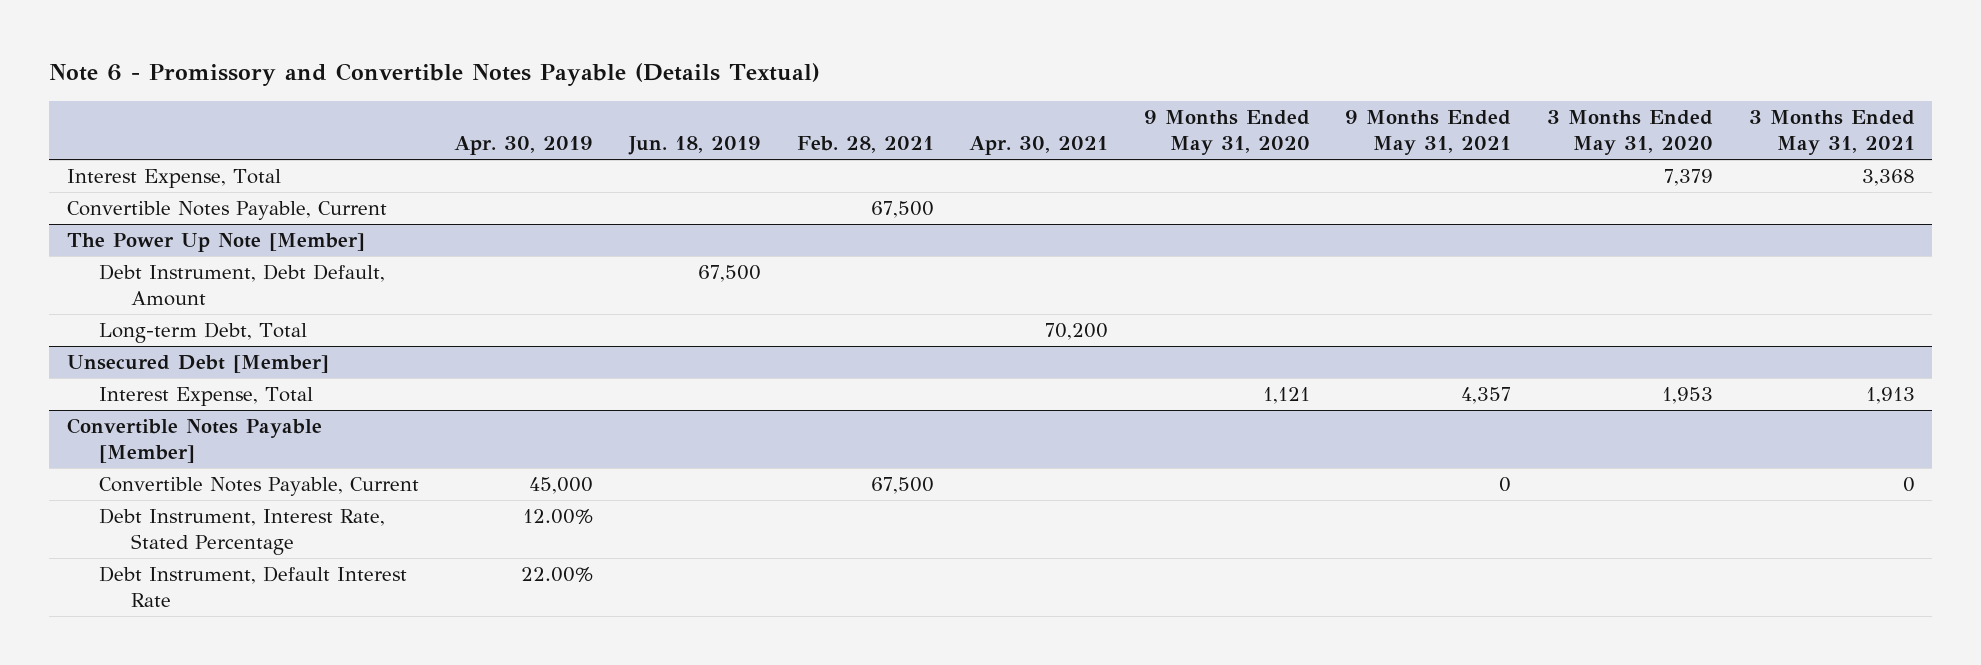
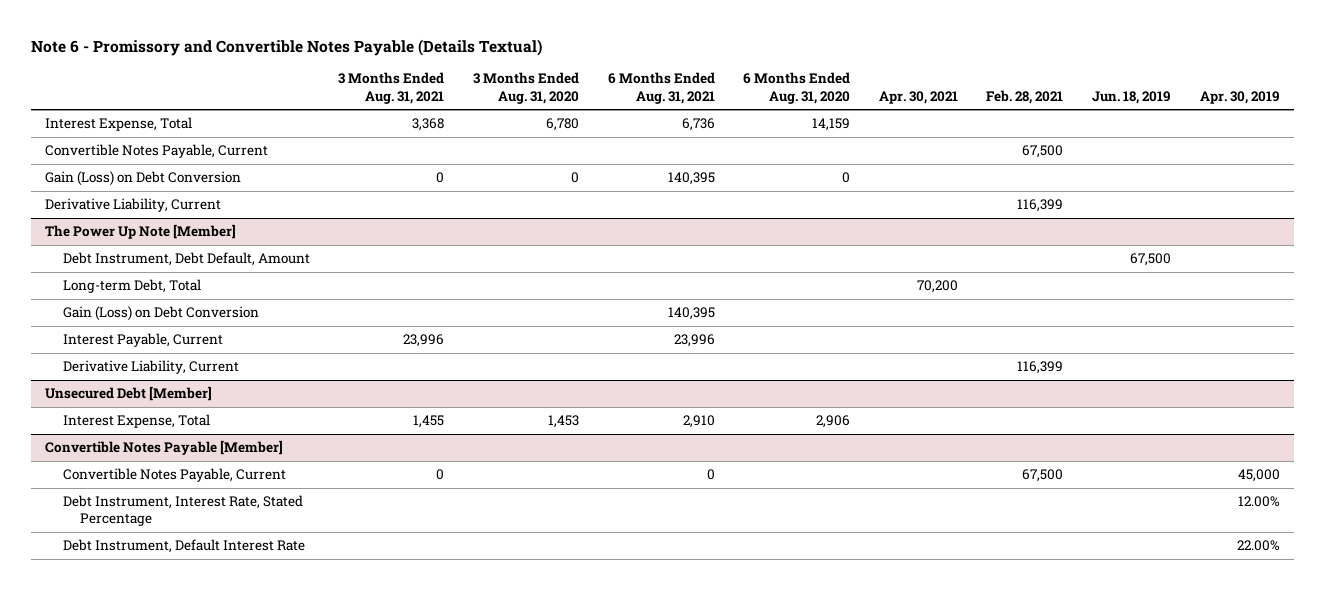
[1143,109,1310,156] 9 Months Ended May 31, 2020 -> none
[1345,109,1512,156] 9 Months Ended May 31, 2021 -> none
[1546,109,1713,156] 3 Months Ended May 31, 2020 -> none
[1748,109,1915,156] 3 Months Ended May 31, 2021 -> none
none -> [338,72,445,104] 3 Months Ended Aug. 31, 2021
none -> [472,72,579,104] 3 Months Ended Aug. 31, 2020
none -> [607,72,715,104] 6 Months Ended Aug. 31, 2021
none -> [743,72,851,104] 6 Months Ended Aug. 31, 2020
none -> [45,171,242,187] Gain (Loss) on Debt Conversion
none -> [45,198,222,213] Derivative Liability, Current
none -> [62,306,259,322] Gain (Loss) on Debt Conversion
none -> [62,333,223,348] Interest Payable, Current
none -> [62,360,239,375] Derivative Liability, Current

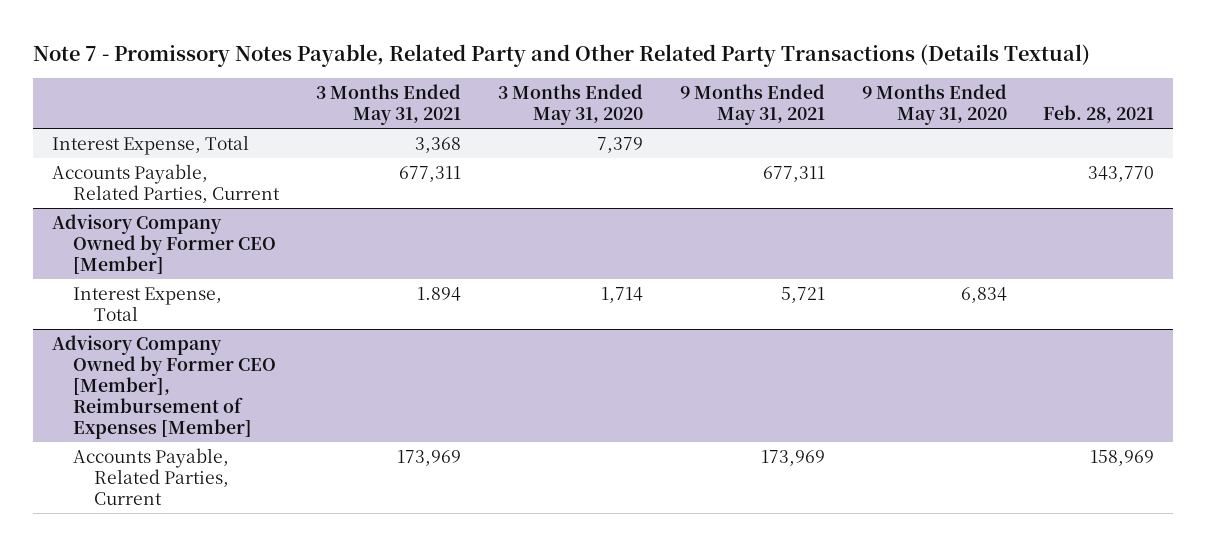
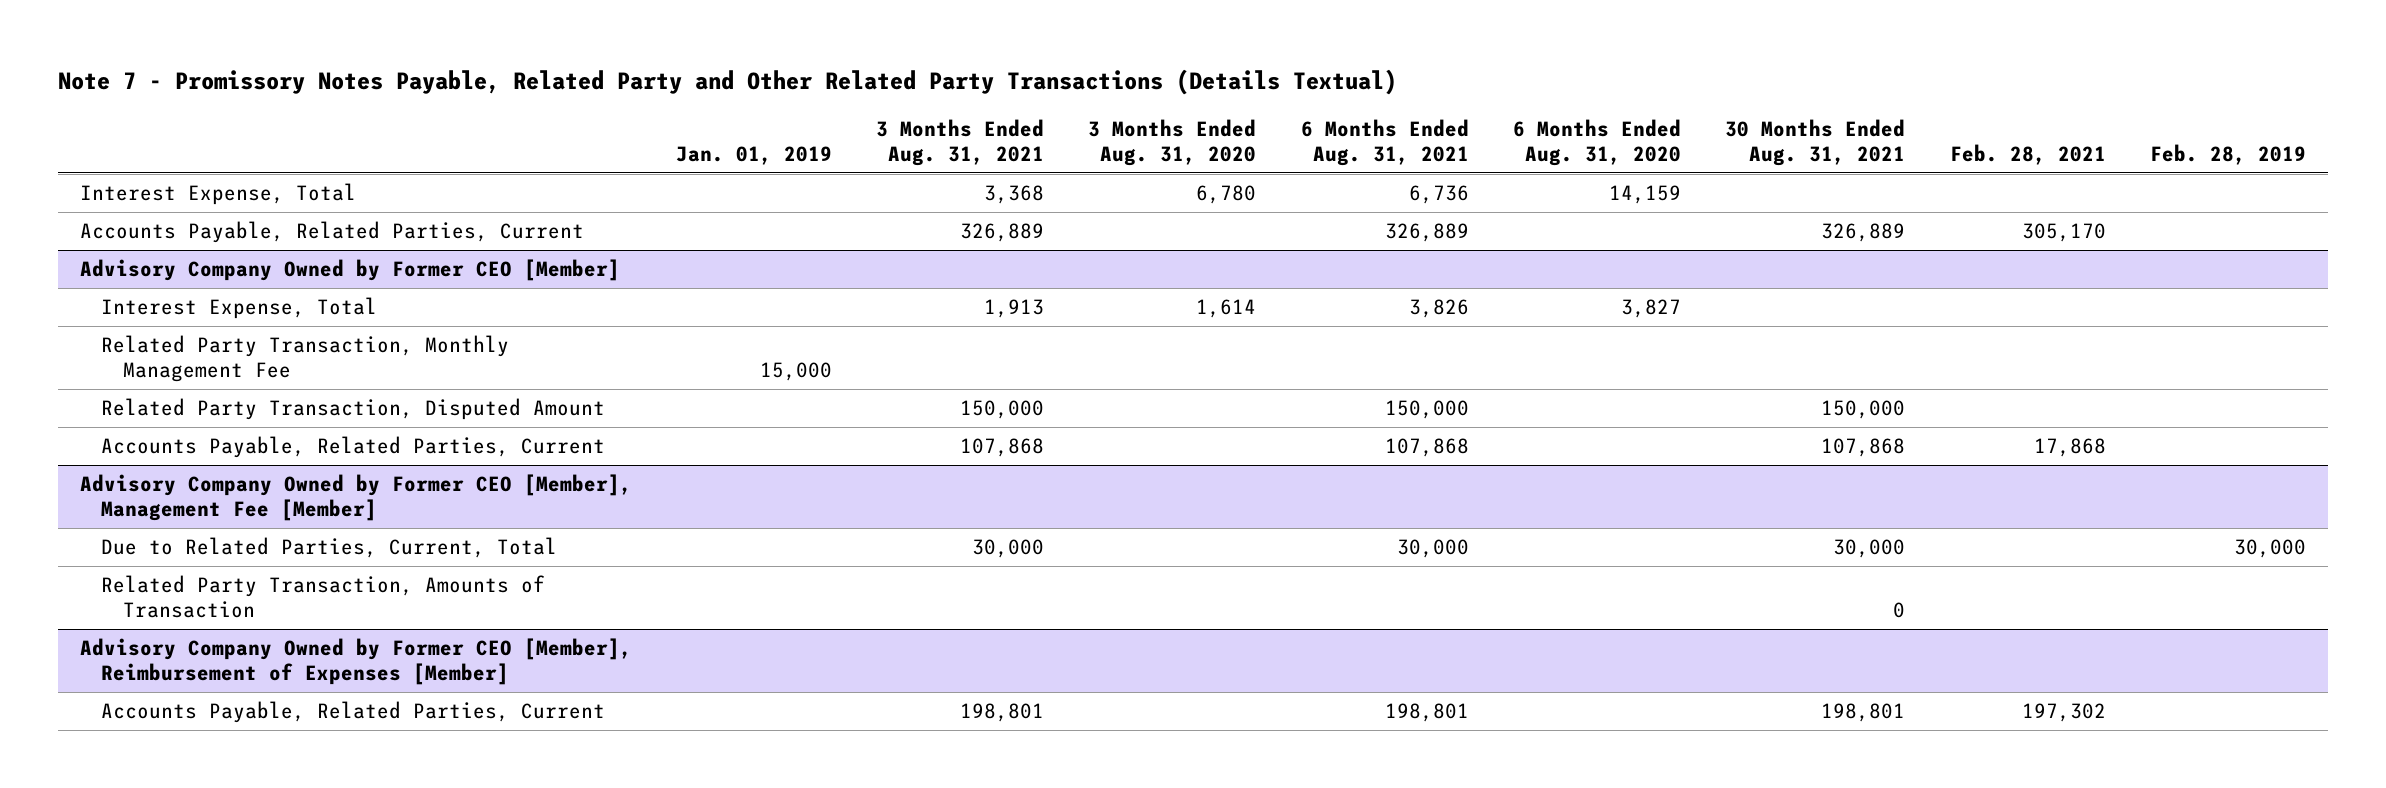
[315,84,461,126] 3 Months Ended May 31, 2021 -> none
[497,84,643,126] 3 Months Ended May 31, 2020 -> none
[679,84,825,126] 9 Months Ended May 31, 2021 -> none
[861,84,1007,126] 9 Months Ended May 31, 2020 -> none
none -> [675,145,832,165] Jan. 01, 2019
none -> [876,119,1045,166] 3 Months Ended Aug. 31, 2021
none -> [1088,119,1257,166] 3 Months Ended Aug. 31, 2020
none -> [1300,119,1469,166] 6 Months Ended Aug. 31, 2021
none -> [1513,119,1682,166] 6 Months Ended Aug. 31, 2020
none -> [1725,119,1906,166] 30 Months Ended Aug. 31, 2021
none -> [2149,143,2306,165] Feb. 28, 2019
[1088,165,1155,182] 343,770 -> [2021,223,2106,243] 305,170
none -> [101,335,510,382] Related Party Transaction, Monthly Management Fee
none -> [101,398,606,421] Related Party Transaction, Disputed Amount
none -> [101,436,606,459] Accounts Payable, Related Parties, Current
none -> [79,474,632,521] Advisory Company Owned by Former CEO [Member], Management Fee [Member]
none -> [101,537,558,559] Due to Related Parties, Current, Total
none -> [101,575,546,618] Related Party Transaction, Amounts of Transaction
[1090,449,1155,466] 158,969 -> [2021,703,2106,723] 197,302

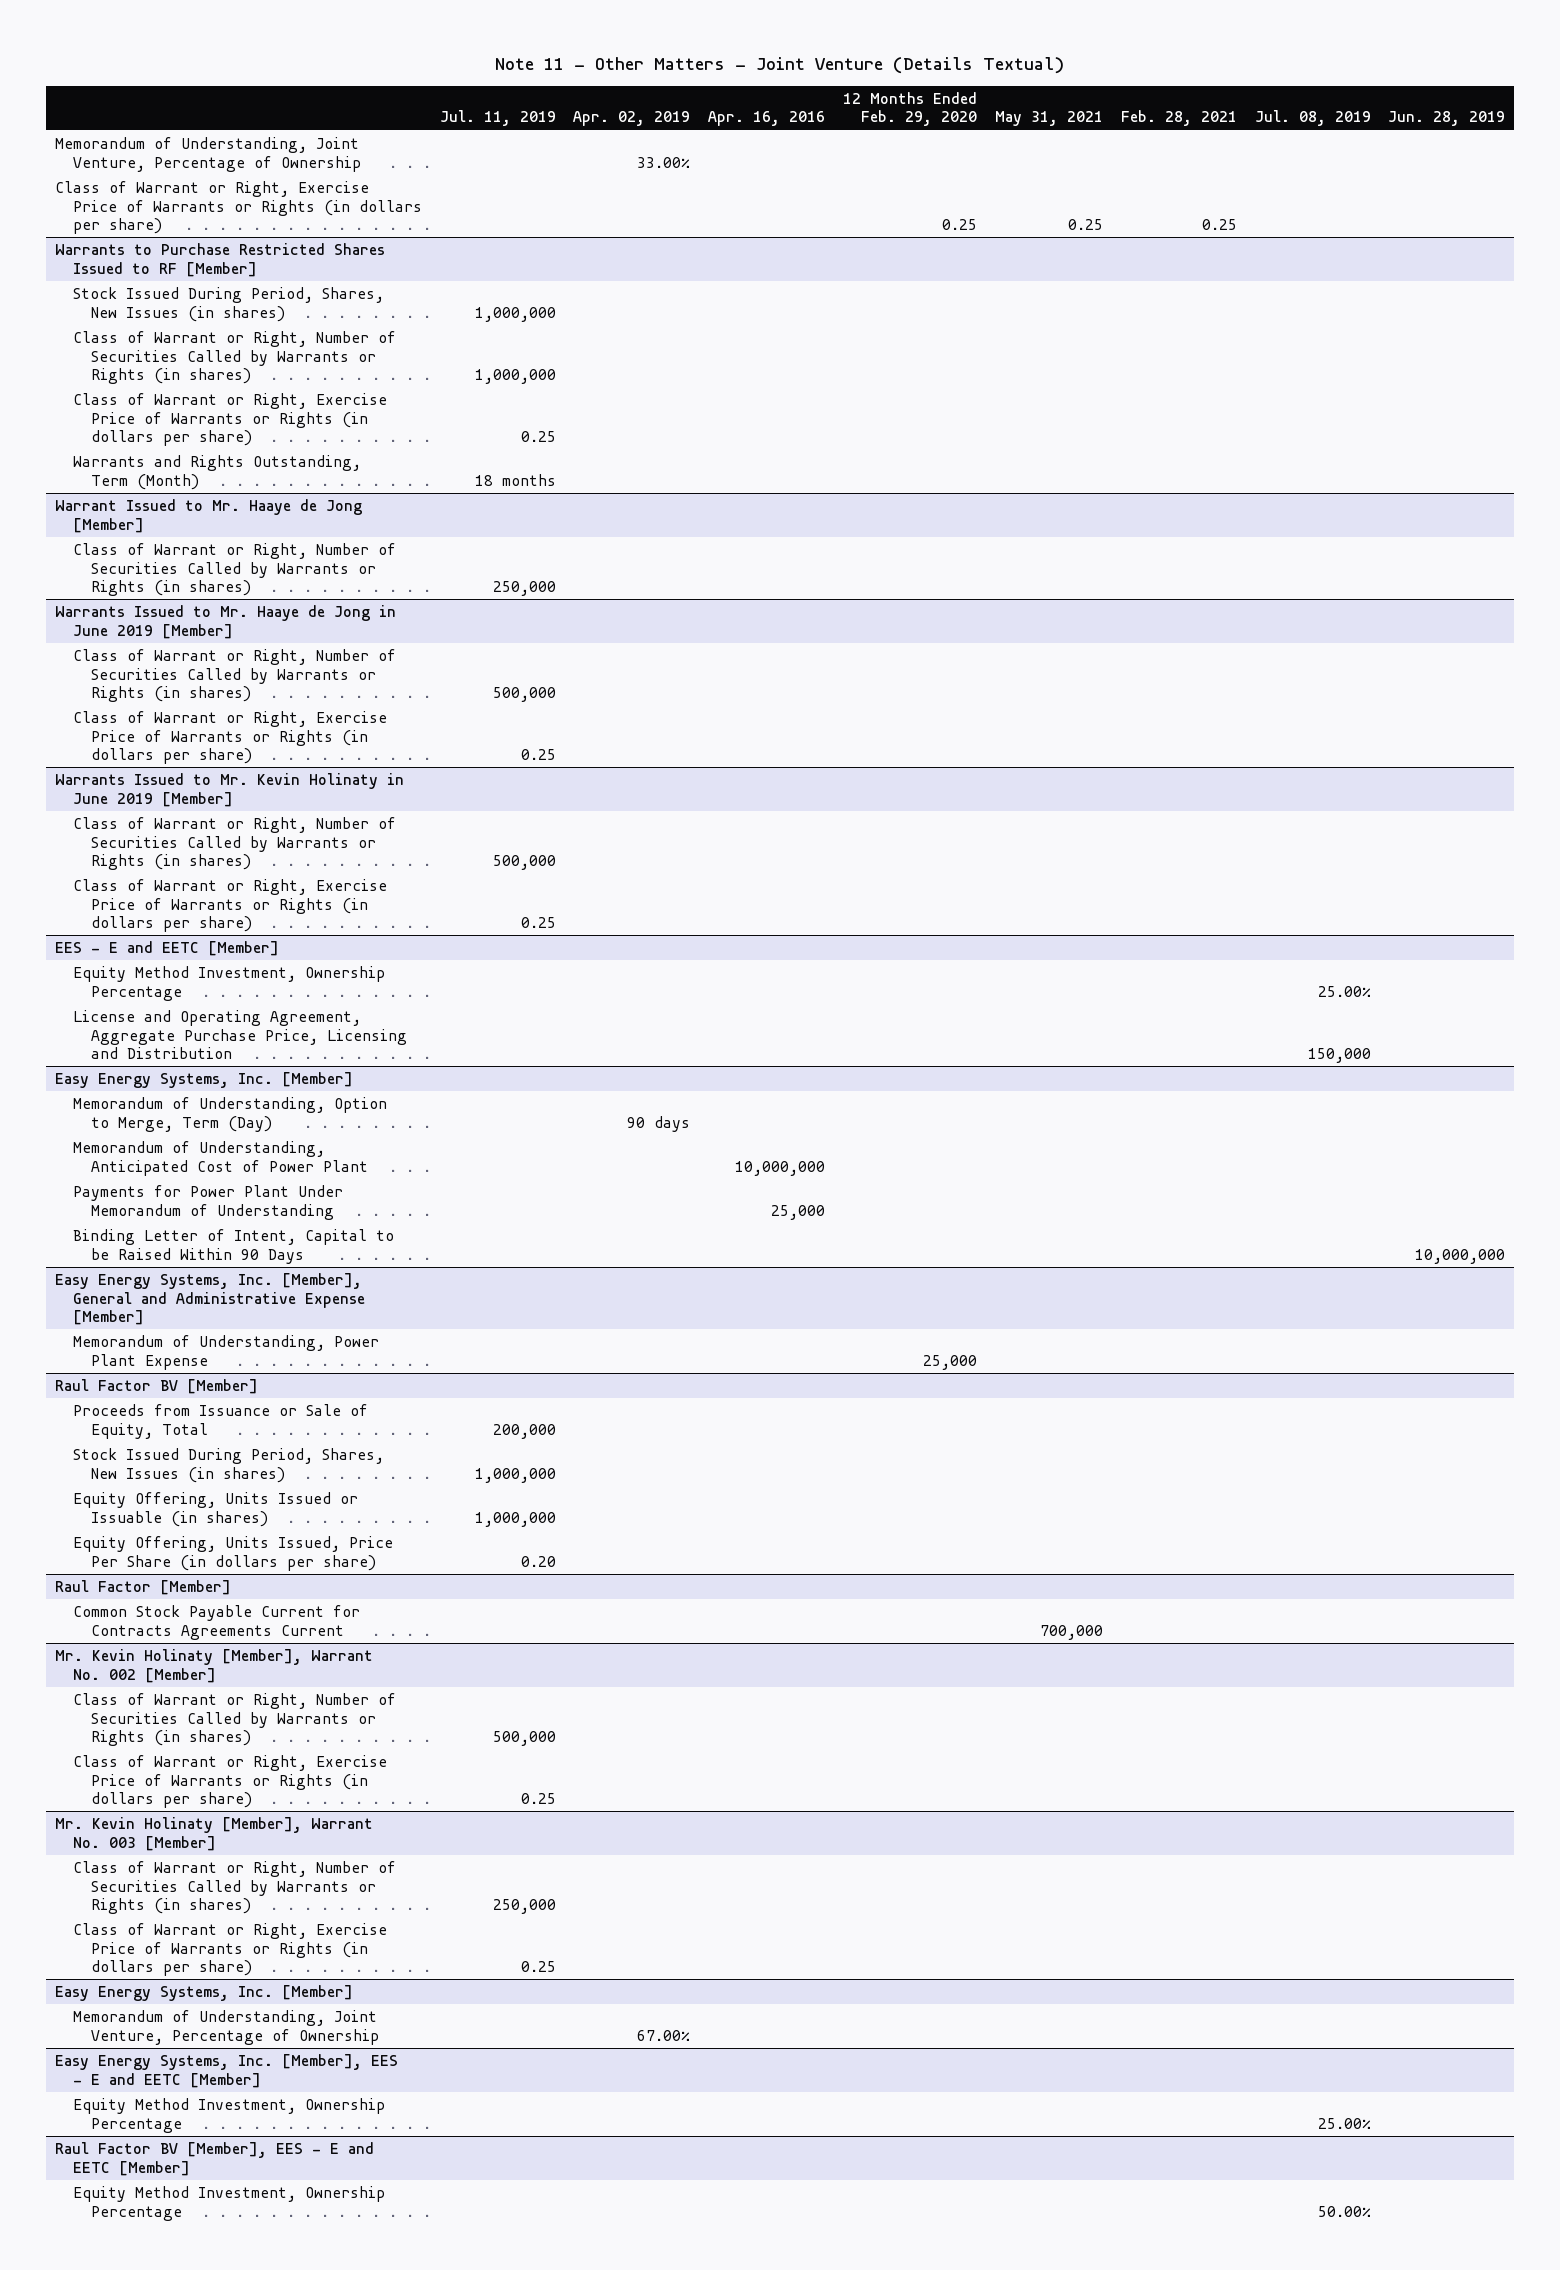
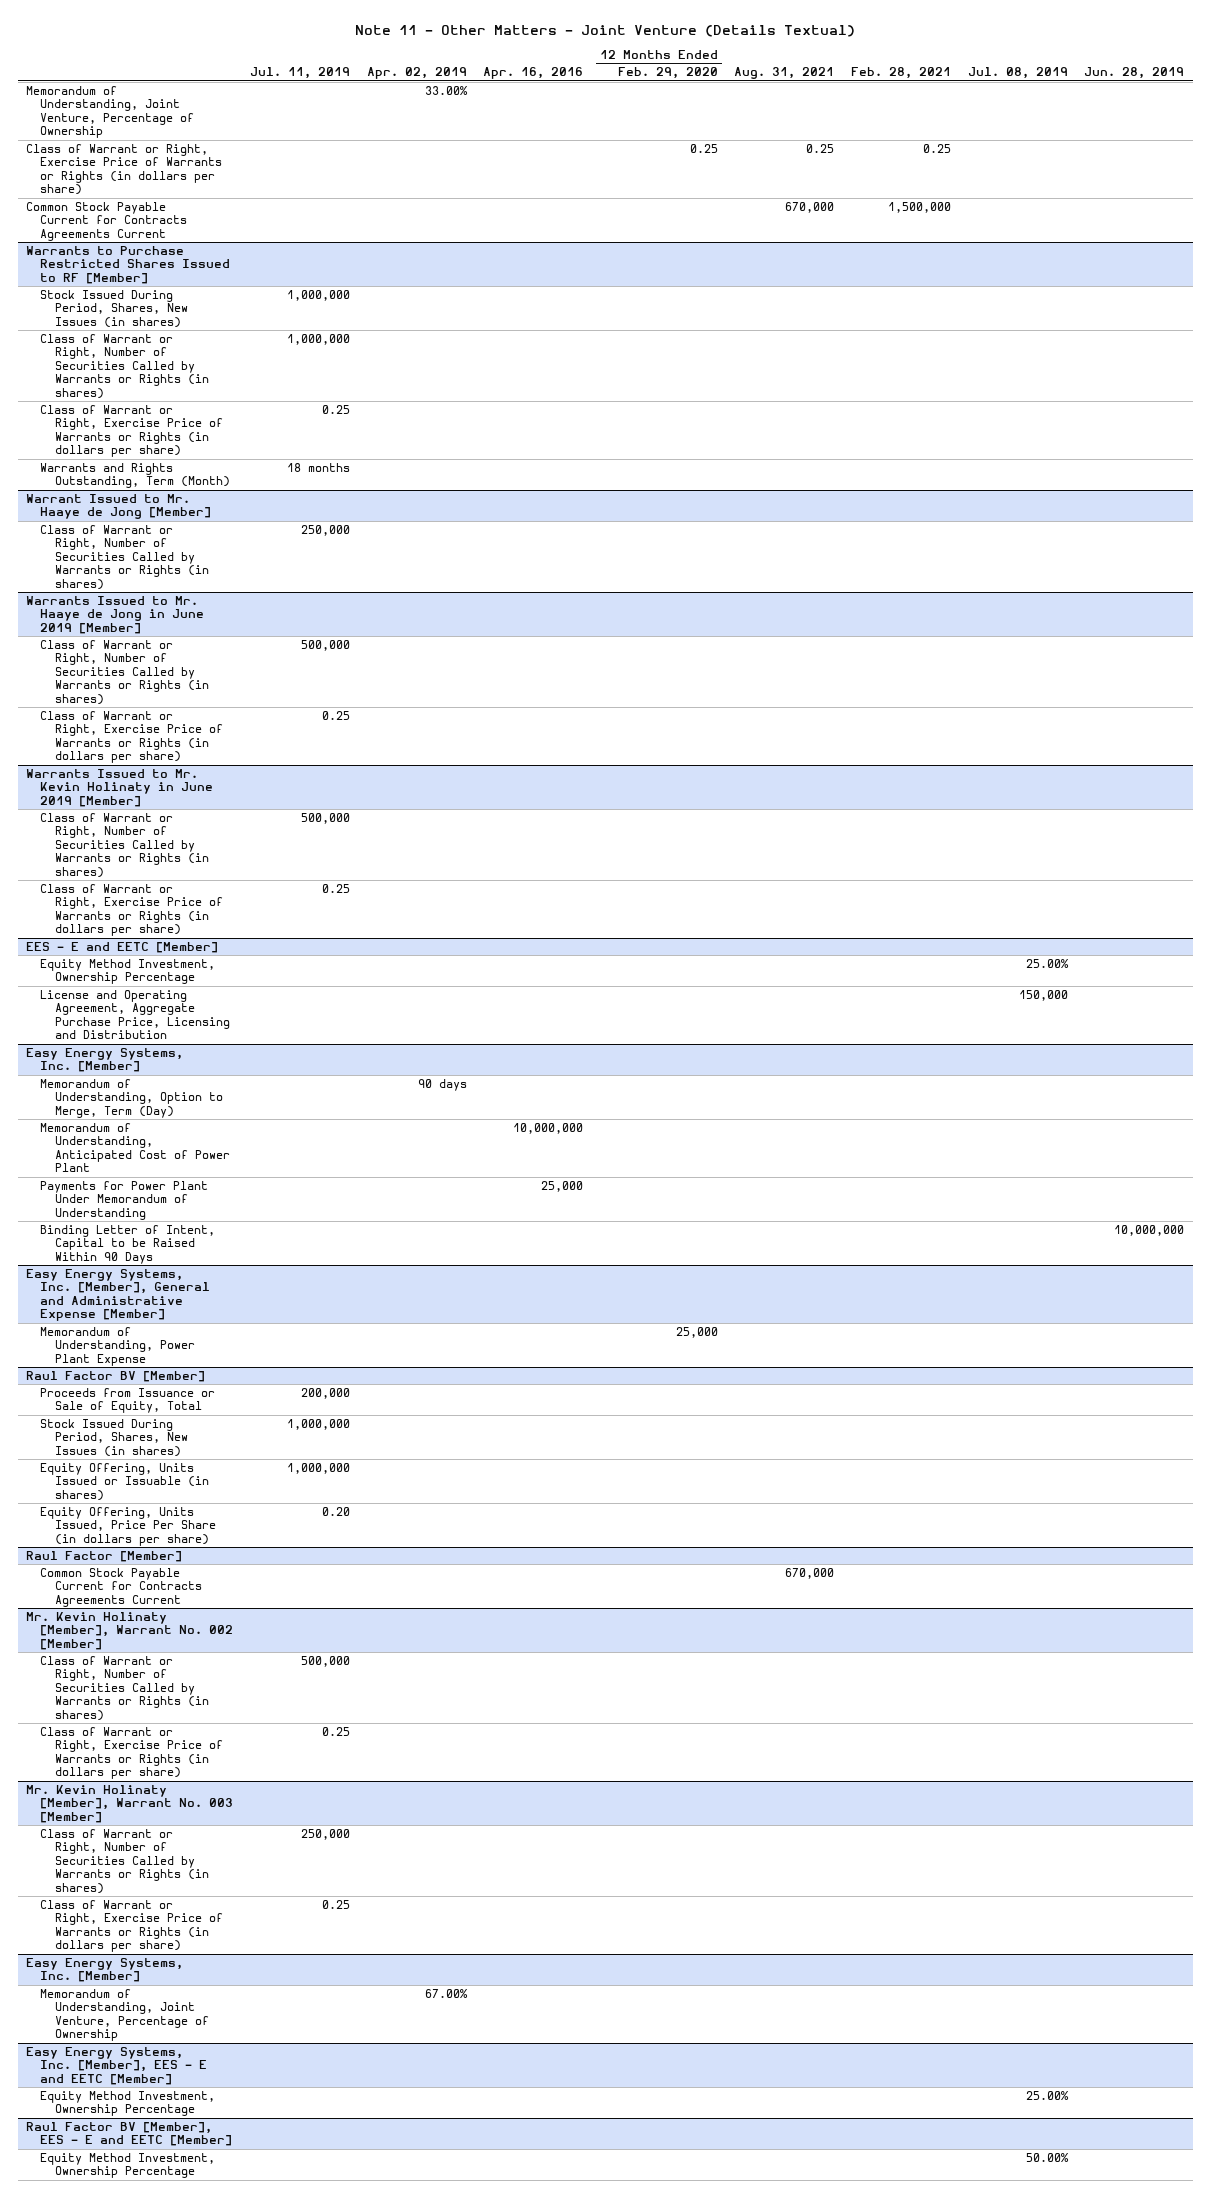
[994,111,1103,127] May 31, 2021 -> none
none -> [734,67,835,80] Aug. 31, 2021
none -> [26,201,188,241] Common Stock Payable Current for Contracts Agreements Current

